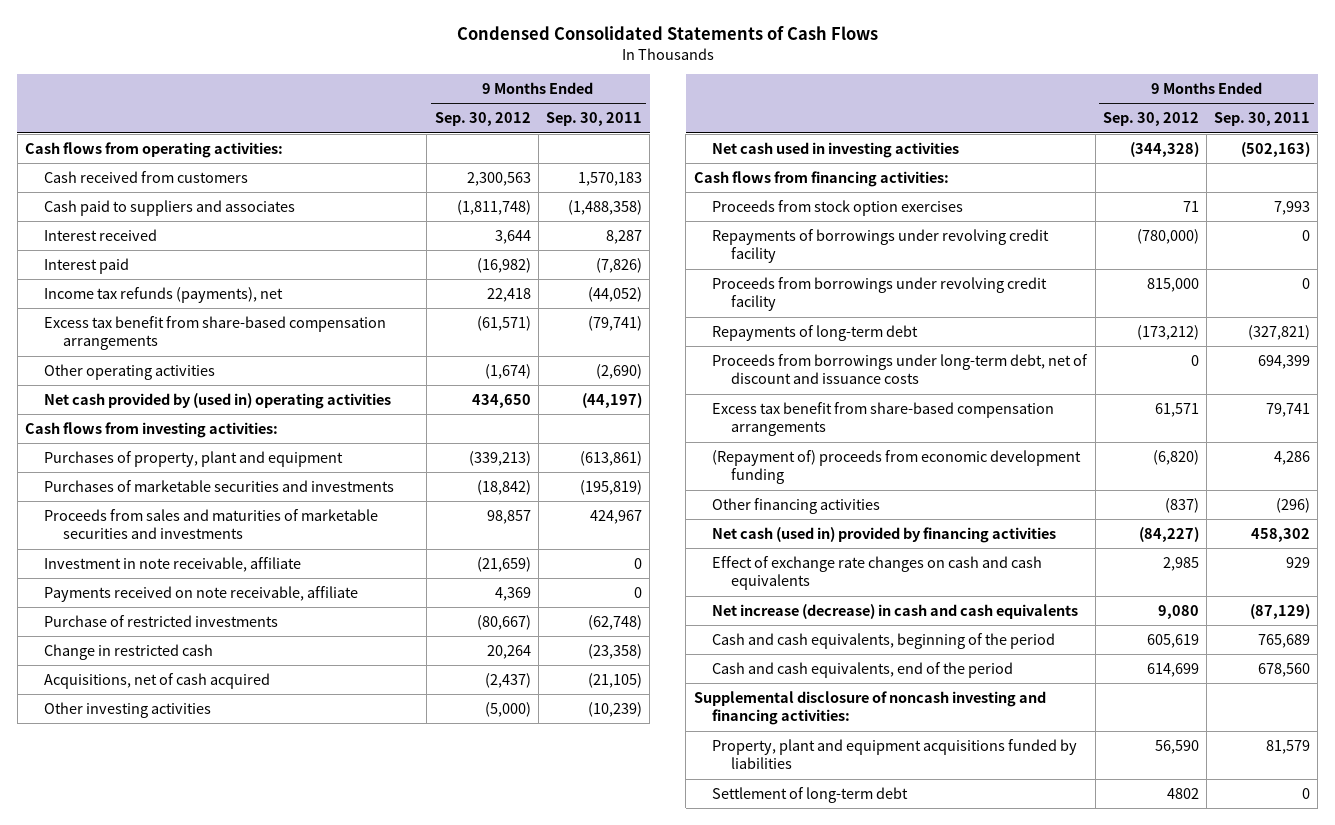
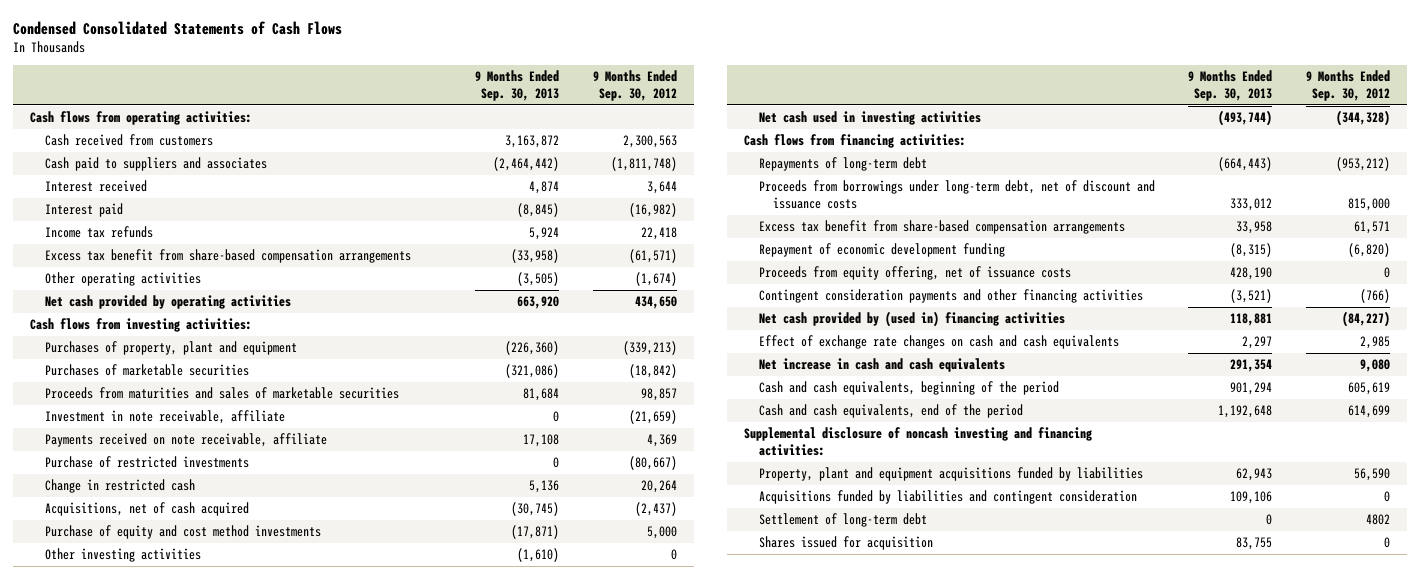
[545,112,642,127] Sep. 30, 2011 -> none
none -> [474,70,559,101] 9 Months Ended Sep. 30, 2013
[44,286,284,303] Income tax refunds (payments), net -> [44,226,153,239] Income tax refunds
[44,392,392,409] Net cash provided by (used in) operating activities -> [44,295,291,310] Net cash provided by operating activities
[44,479,395,492] Purchases of marketable securities and investments -> [44,364,249,377] Purchases of marketable securities
[44,508,379,540] Proceeds from sales and maturities of marketable securities and investments -> [44,387,399,400] Proceeds from maturities and sales of marketable securities
none -> [44,525,321,540] Purchase of equity and cost method investments
[484,701,531,717] (5,000) -> [670,549,677,561] 0
[712,199,964,216] Proceeds from stock option exercises -> none
[712,228,1050,264] Repayments of borrowings under revolving credit facility -> none
[712,276,1048,312] Proceeds from borrowings under revolving credit facility -> none
[1136,324,1199,340] (173,212) -> [1336,157,1391,172] (953,212)
[1190,354,1199,366] 0 -> [1348,197,1391,211] 815,000
[712,449,1082,485] (Repayment of) proceeds from economic development funding -> [758,243,1005,258] Repayment of economic development funding
none -> [758,266,1071,281] Proceeds from equity offering, net of issuance costs
[712,497,881,514] Other financing activities -> [758,289,1143,304] Contingent consideration payments and other financing activities
[1164,497,1199,513] (837) -> [1360,289,1391,304] (766)
[712,526,1057,543] Net cash (used in) provided by financing activities -> [758,311,1065,328] Net cash provided by (used in) financing activities
[712,603,1079,619] Net increase (decrease) in cash and cash equivalents -> [758,358,1005,373] Net increase in cash and cash equivalents
none -> [758,490,1137,505] Acquisitions funded by liabilities and contingent consideration
none -> [758,536,933,551] Shares issued for acquisition

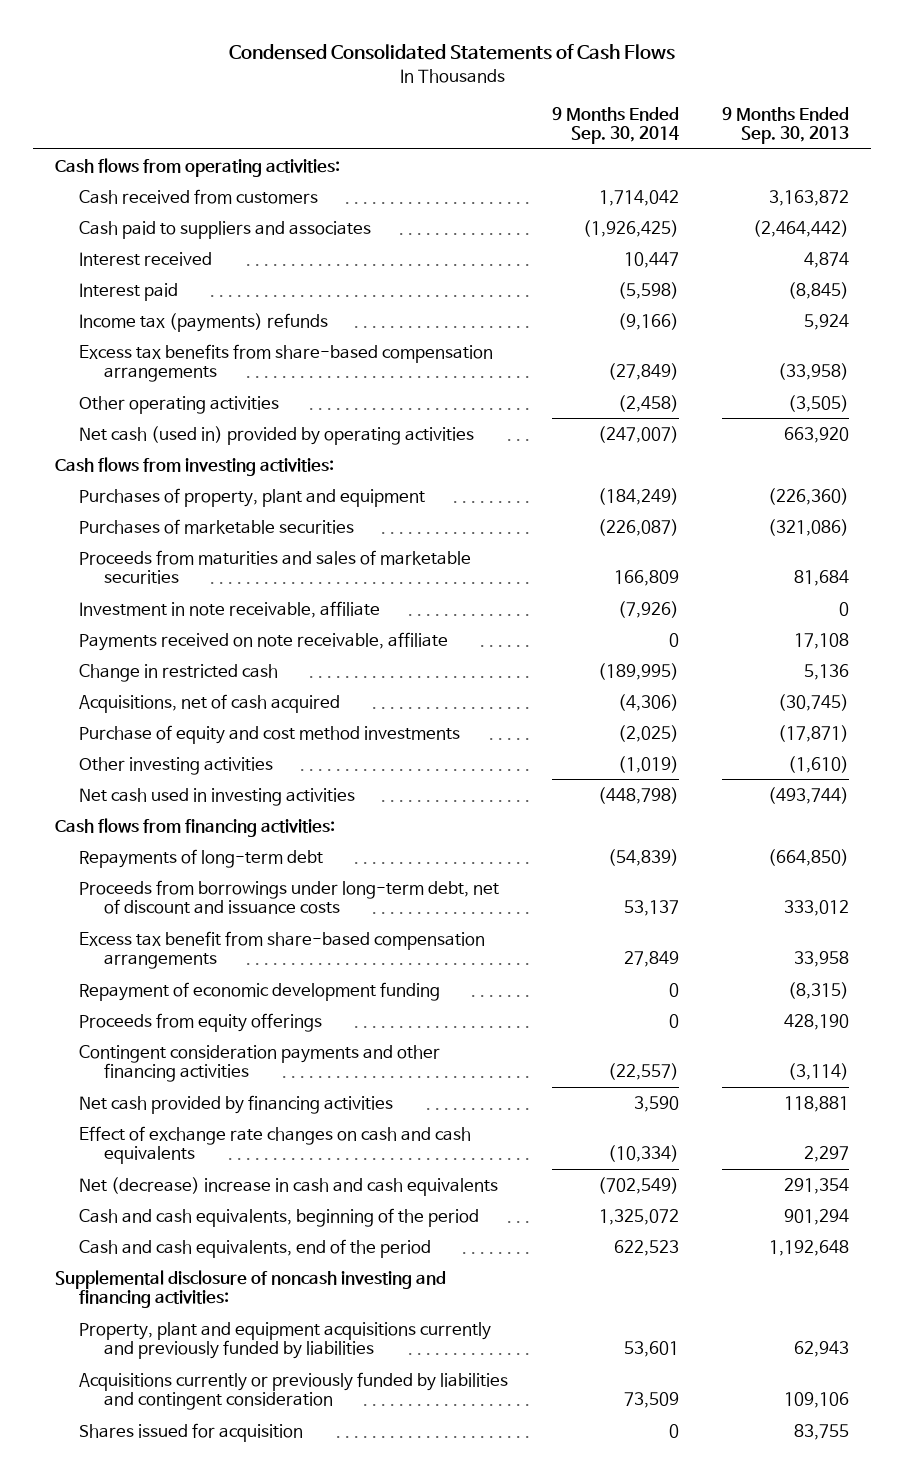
[592,70,677,101] 9 Months Ended Sep. 30, 2012 -> none
none -> [551,106,679,145] 9 Months Ended Sep. 30, 2014
[44,226,153,239] Income tax refunds -> [79,312,329,332] Income tax (payments) refunds
[44,249,411,264] Excess tax benefit from share-based compensation arrangements -> [79,343,494,382] Excess tax benefits from share-based compensation arrangements
[44,295,291,310] Net cash provided by operating activities -> [79,425,475,445] Net cash (used in) provided by operating activities
[44,456,249,469] Purchase of restricted investments -> none
[1218,157,1273,172] (664,443) -> [768,848,850,866] (664,850)
[758,266,1071,281] Proceeds from equity offering, net of issuance costs -> [79,1012,323,1032] Proceeds from equity offerings
[1230,289,1273,304] (3,521) -> [788,1062,850,1080] (3,114)
[758,311,1065,328] Net cash provided by (used in) financing activities -> [79,1094,394,1114] Net cash provided by financing activities
[758,358,1005,373] Net increase in cash and cash equivalents -> [79,1176,499,1196] Net (decrease) increase in cash and cash equivalents
[758,513,927,528] Settlement of long-term debt -> none
[758,467,1143,482] Property, plant and equipment acquisitions funded by liabilities -> [79,1321,492,1359] Property, plant and equipment acquisitions currently and previously funded by liabilities
[758,490,1137,505] Acquisitions funded by liabilities and contingent consideration -> [79,1371,509,1410] Acquisitions currently or previously funded by liabilities and contingent consideration

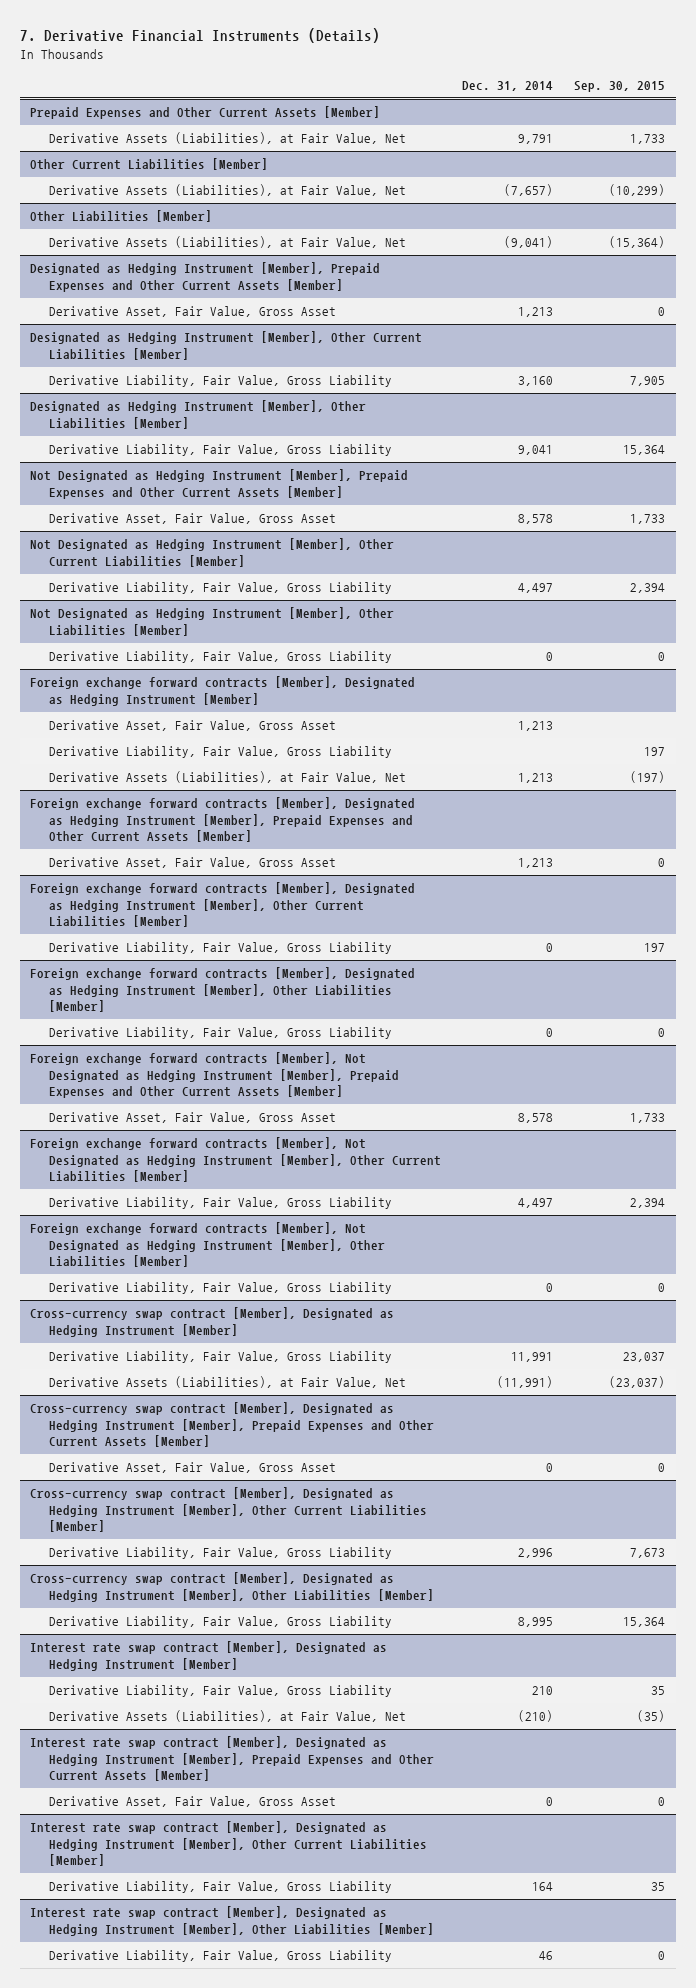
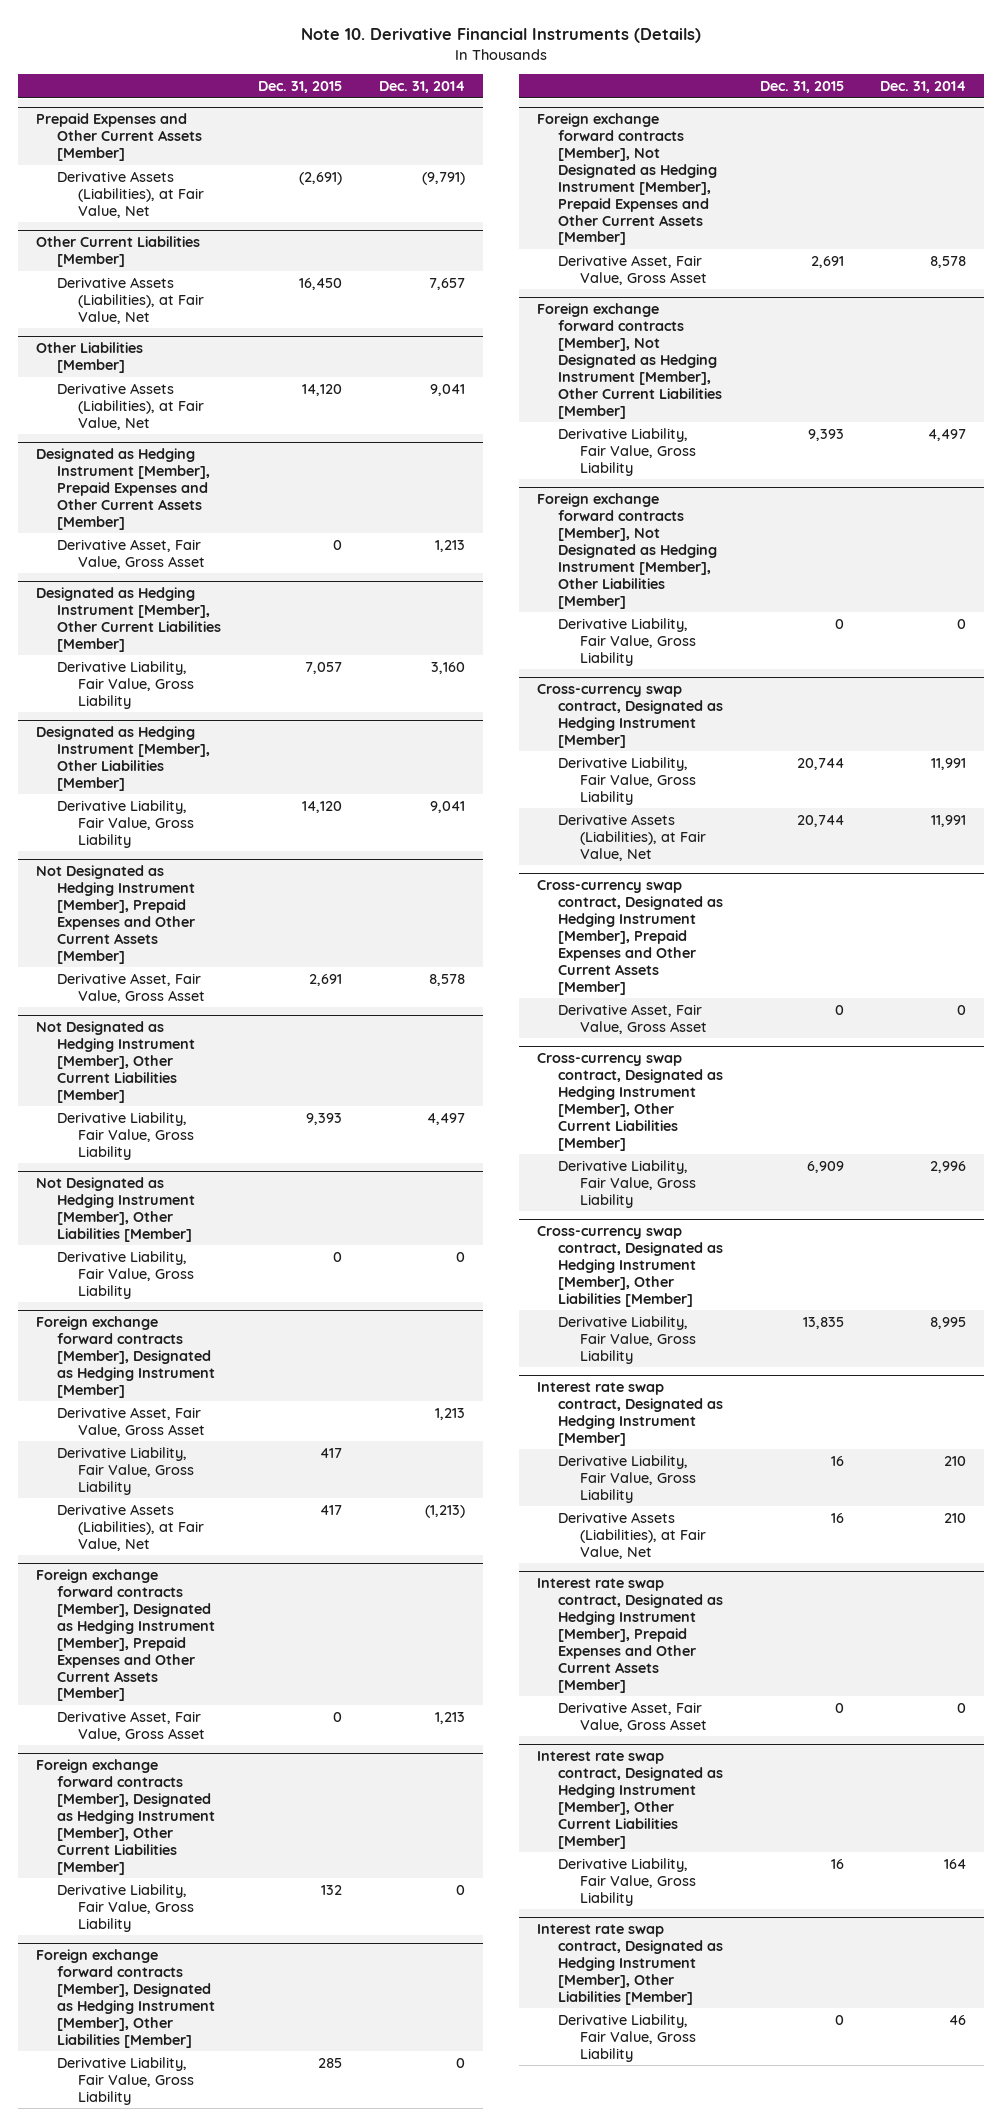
[19,28,380,44] 7. Derivative Financial Instruments (Details) -> [300,28,701,44] Note 10. Derivative Financial Instruments (Details)
[574,80,666,92] Sep. 30, 2015 -> none
none -> [258,81,343,94] Dec. 31, 2015
[517,134,553,145] 9,791 -> [421,171,465,185] (9,791)
[503,184,553,197] (7,657) -> [428,277,465,290] 7,657
[503,236,553,249] (9,041) -> [429,383,465,396] 9,041
[517,773,553,784] 1,213 -> [424,1504,465,1518] (1,213)
[30,1307,395,1337] Cross-currency swap contract [Member], Designated as Hedging Instrument [Member] -> [537,684,724,748] Cross-currency swap contract, Designated as Hedging Instrument [Member]
[496,1376,553,1389] (11,991) -> [930,814,966,827] 11,991
[30,1402,434,1447] Cross-currency swap contract [Member], Designated as Hedging Instrument [Member], Prepaid Expenses and Other Current Assets [Member] -> [537,880,724,995] Cross-currency swap contract, Designated as Hedging Instrument [Member], Prepaid Expenses and Other Current Assets [Member]
[30,1487,427,1532] Cross-currency swap contract [Member], Designated as Hedging Instrument [Member], Other Current Liabilities [Member] -> [537,1053,724,1151] Cross-currency swap contract, Designated as Hedging Instrument [Member], Other Current Liabilities [Member]
[30,1572,434,1602] Cross-currency swap contract [Member], Designated as Hedging Instrument [Member], Other Liabilities [Member] -> [537,1226,724,1307] Cross-currency swap contract, Designated as Hedging Instrument [Member], Other Liabilities [Member]
[30,1641,388,1671] Interest rate swap contract [Member], Designated as Hedging Instrument [Member] -> [537,1382,724,1446] Interest rate swap contract, Designated as Hedging Instrument [Member]
[517,1710,553,1723] (210) -> [943,1512,966,1523] 210
[30,1736,434,1781] Interest rate swap contract [Member], Designated as Hedging Instrument [Member], Prepaid Expenses and Other Current Assets [Member] -> [537,1578,724,1693] Interest rate swap contract, Designated as Hedging Instrument [Member], Prepaid Expenses and Other Current Assets [Member]
[30,1821,427,1866] Interest rate swap contract [Member], Designated as Hedging Instrument [Member], Other Current Liabilities [Member] -> [537,1751,724,1849] Interest rate swap contract, Designated as Hedging Instrument [Member], Other Current Liabilities [Member]
[30,1906,434,1936] Interest rate swap contract [Member], Designated as Hedging Instrument [Member], Other Liabilities [Member] -> [537,1924,724,2005] Interest rate swap contract, Designated as Hedging Instrument [Member], Other Liabilities [Member]

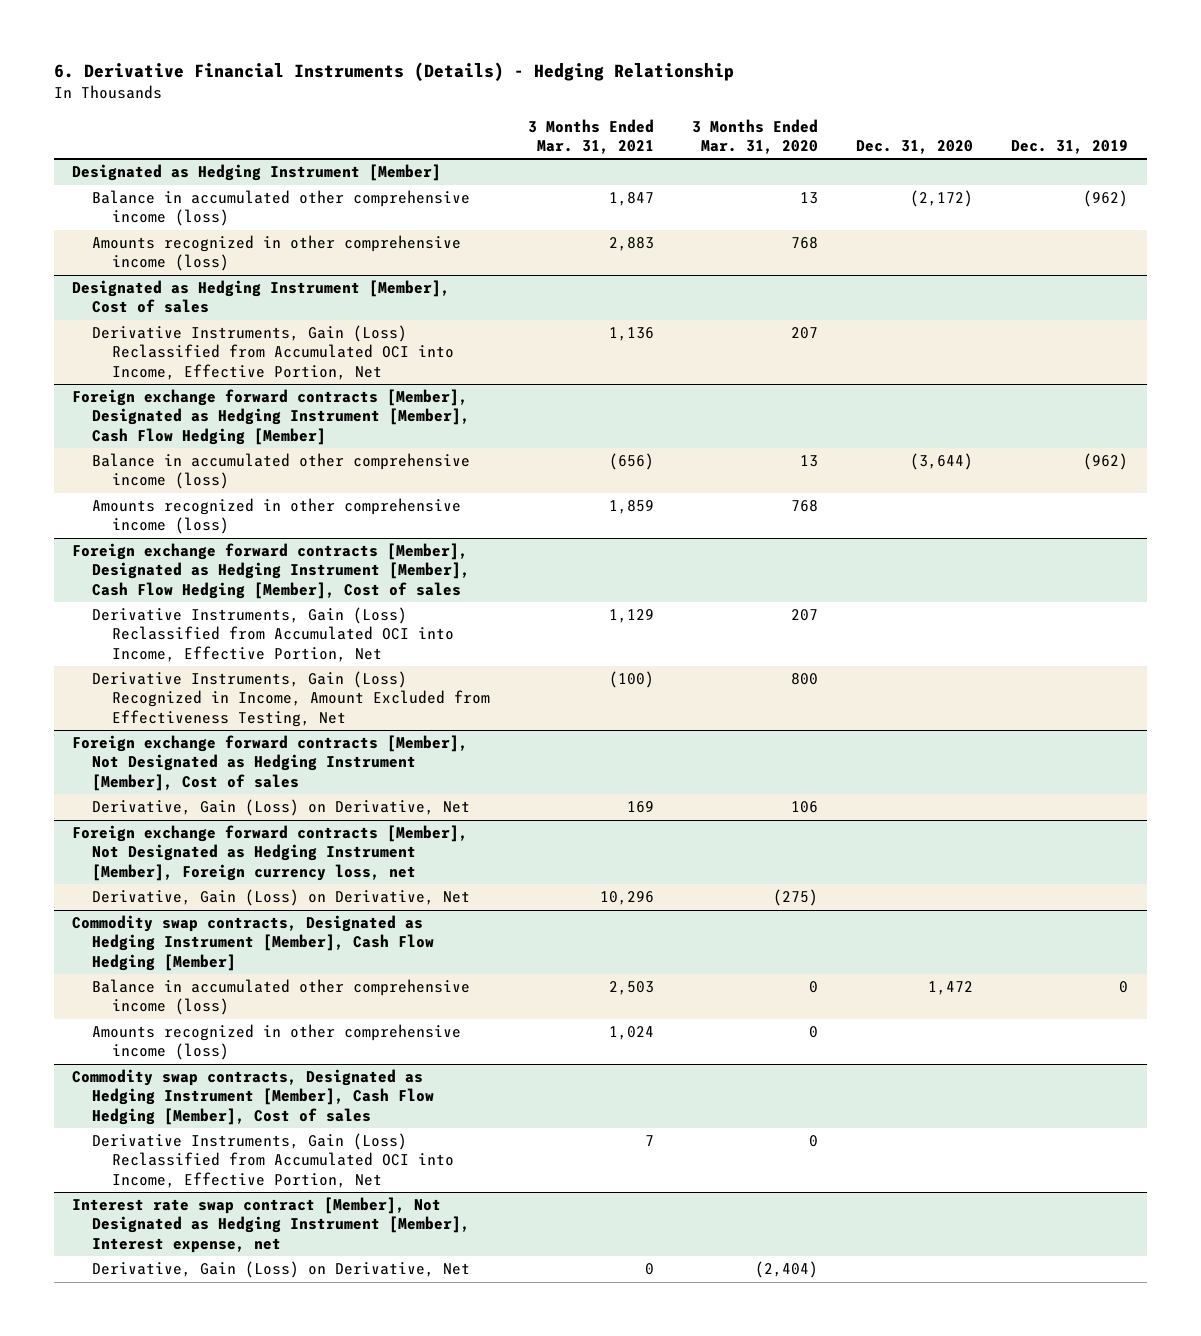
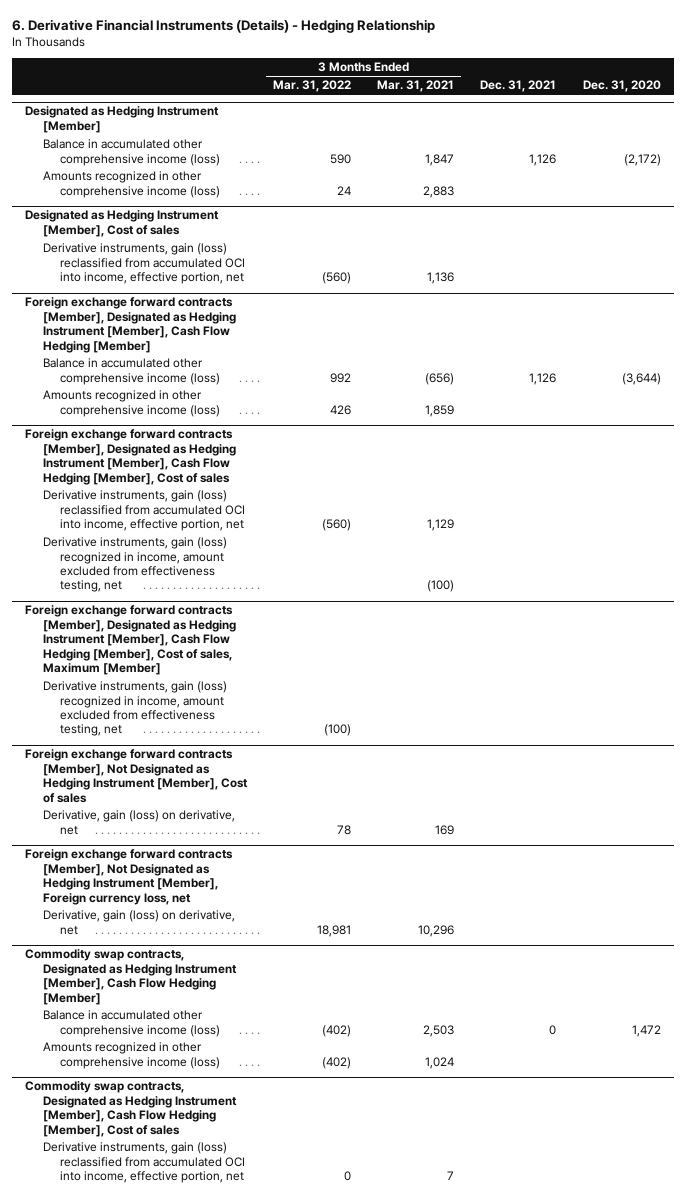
[692,118,819,154] 3 Months Ended Mar. 31, 2020 -> none
[1011,139,1129,154] Dec. 31, 2019 -> none
none -> [272,80,351,93] Mar. 31, 2022
none -> [480,80,557,93] Dec. 31, 2021
[92,325,455,380] Derivative Instruments, Gain (Loss) Reclassified from Accumulated OCI into Income, Effective Portion, Net -> [42,243,246,285] Derivative instruments, gain (loss) reclassified from accumulated OCI into income, effective portion, net
[92,607,455,662] Derivative Instruments, Gain (Loss) Reclassified from Accumulated OCI into Income, Effective Portion, Net -> [42,490,246,532] Derivative instruments, gain (loss) reclassified from accumulated OCI into income, effective portion, net
[92,671,491,727] Derivative Instruments, Gain (Loss) Recognized in Income, Amount Excluded from Effectiveness Testing, Net -> [42,537,227,593] Derivative instruments, gain (loss) recognized in income, amount excluded from effectiveness testing, net
none -> [24,605,236,675] Foreign exchange forward contracts [Member], Designated as Hedging Instrument [Member], Cash Flow Hedging [Member], Cost of sales, Maximum [Member]
none -> [42,681,227,737] Derivative instruments, gain (loss) recognized in income, amount excluded from effectiveness testing, net
[92,799,471,817] Derivative, Gain (Loss) on Derivative, Net -> [42,810,235,835] Derivative, gain (loss) on derivative, net
[92,889,471,907] Derivative, Gain (Loss) on Derivative, Net -> [42,910,235,935] Derivative, gain (loss) on derivative, net
[72,1197,471,1253] Interest rate swap contract [Member], Not Designated as Hedging Instrument [Member], Interest expense, net -> none
[92,1261,471,1279] Derivative, Gain (Loss) on Derivative, Net -> none
[92,1133,455,1188] Derivative Instruments, Gain (Loss) Reclassified from Accumulated OCI into Income, Effective Portion, Net -> [42,1142,246,1184] Derivative instruments, gain (loss) reclassified from accumulated OCI into income, effective portion, net

